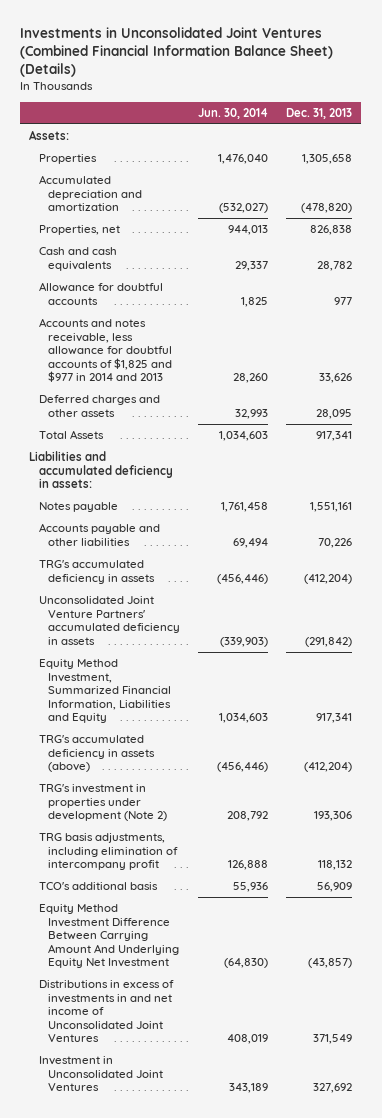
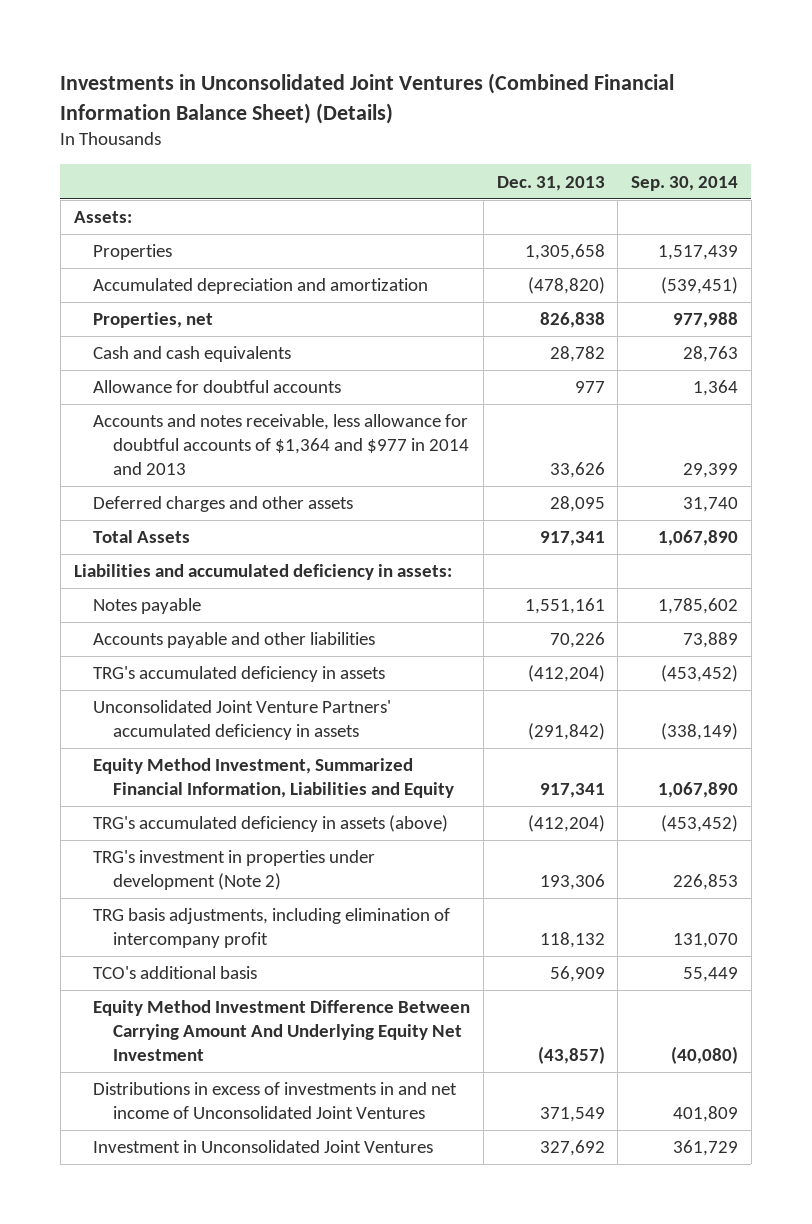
[198,107,269,119] Jun. 30, 2014 -> none
none -> [631,175,739,191] Sep. 30, 2014
[38,318,173,383] Accounts and notes receivable, less allowance for doubtful accounts of $1,825 and $977 in 2014 and 2013 -> [93,414,470,476] Accounts and notes receivable, less allowance for doubtful accounts of $1,364 and $977 in 2014 and 2013

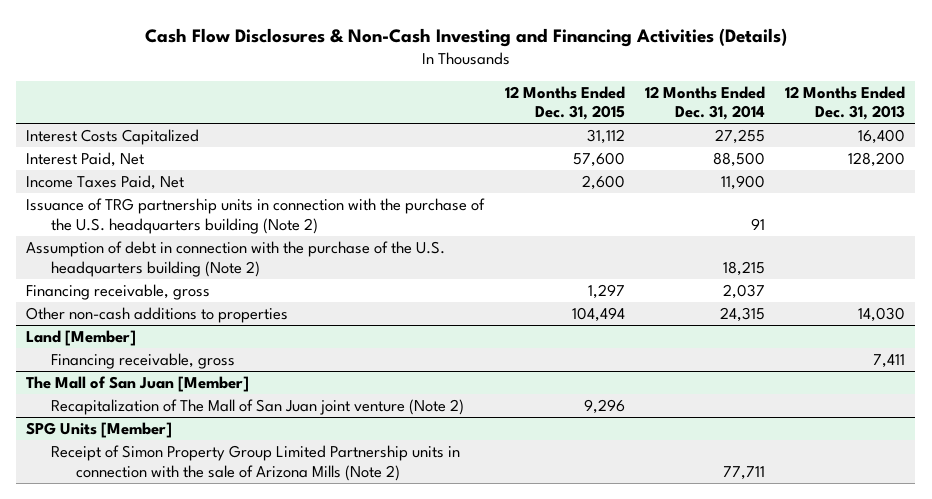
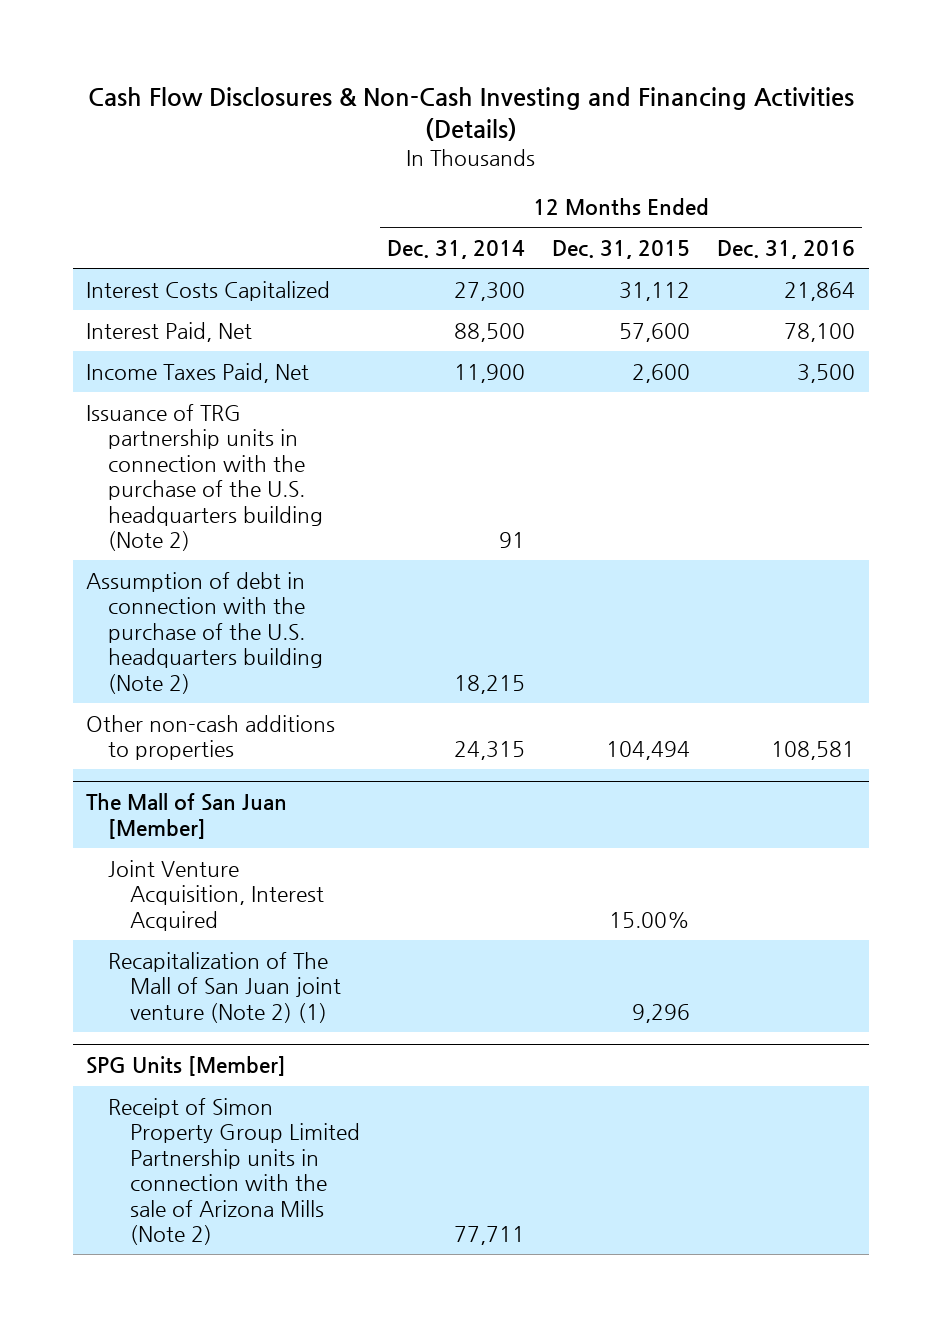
[785,85,906,121] 12 Months Ended Dec. 31, 2013 -> none
none -> [717,239,856,259] Dec. 31, 2016
[714,129,765,145] 27,255 -> [453,281,525,301] 27,300
[26,284,211,301] Financing receivable, gross -> none
[26,330,137,347] Land [Member] -> none
[51,353,236,370] Financing receivable, gross -> none
none -> [107,859,324,931] Joint Venture Acquisition, Interest Acquired
[51,399,465,416] Recapitalization of The Mall of San Juan joint venture (Note 2) -> [107,951,341,1023] Recapitalization of The Mall of San Juan joint venture (Note 2) (1)

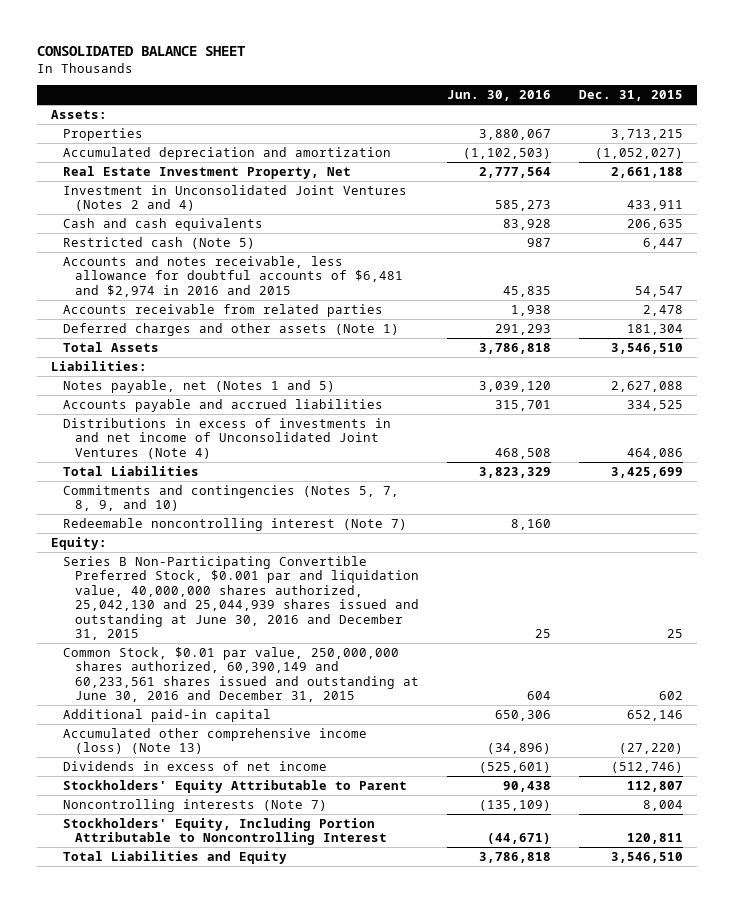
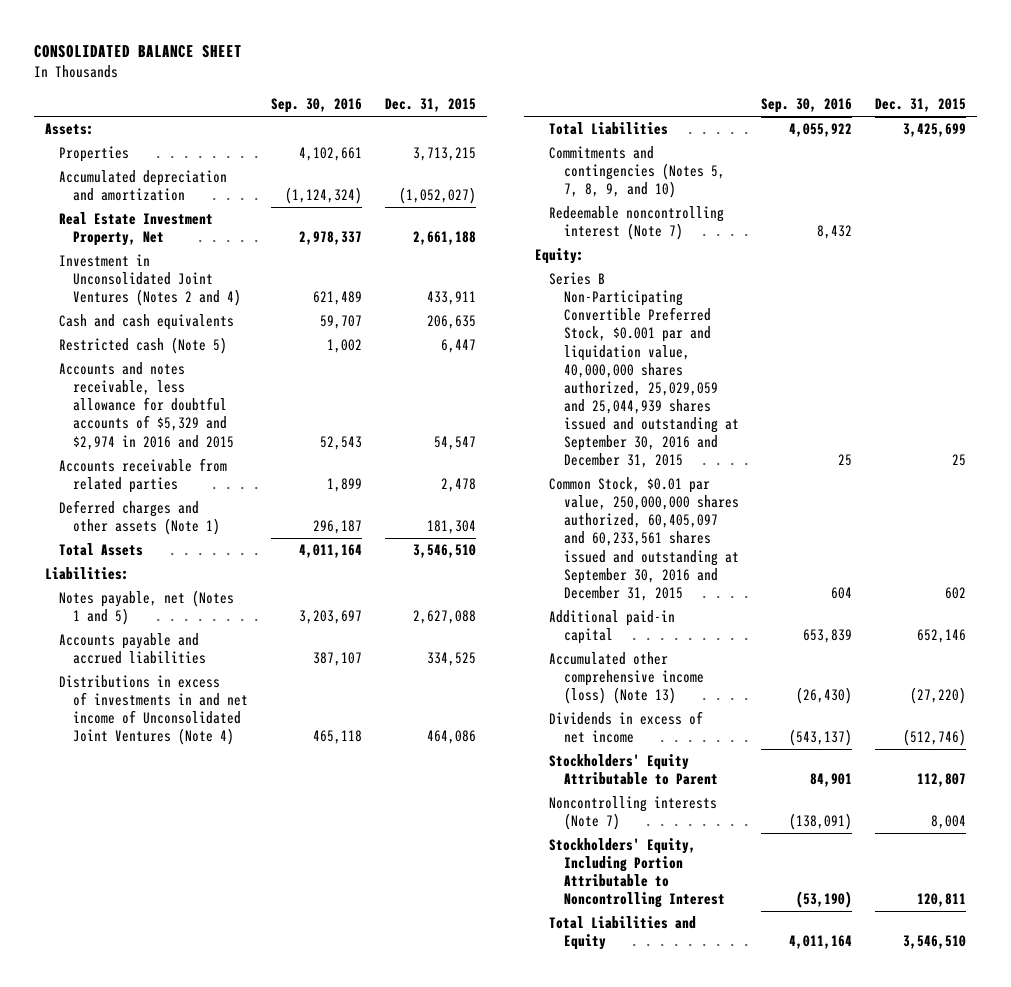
[446,90,551,102] Jun. 30, 2016 -> none
none -> [271,98,363,114] Sep. 30, 2016
[62,255,403,297] Accounts and notes receivable, less allowance for doubtful accounts of $6,481 and $2,974 in 2016 and 2015 -> [59,362,235,450] Accounts and notes receivable, less allowance for doubtful accounts of $5,329 and $2,974 in 2016 and 2015
[62,555,419,641] Series B Non-Participating Convertible Preferred Stock, $0.001 par and liquidation value, 40,000,000 shares authorized, 25,042,130 and 25,044,939 shares issued and outstanding at June 30, 2016 and December 31, 2015 -> [549,272,739,468] Series B Non-Participating Convertible Preferred Stock, $0.001 par and liquidation value, 40,000,000 shares authorized, 25,029,059 and 25,044,939 shares issued and outstanding at September 30, 2016 and December 31, 2015
[62,646,419,703] Common Stock, $0.01 par value, 250,000,000 shares authorized, 60,390,149 and 60,233,561 shares issued and outstanding at June 30, 2016 and December 31, 2015 -> [549,477,739,601] Common Stock, $0.01 par value, 250,000,000 shares authorized, 60,405,097 and 60,233,561 shares issued and outstanding at September 30, 2016 and December 31, 2015

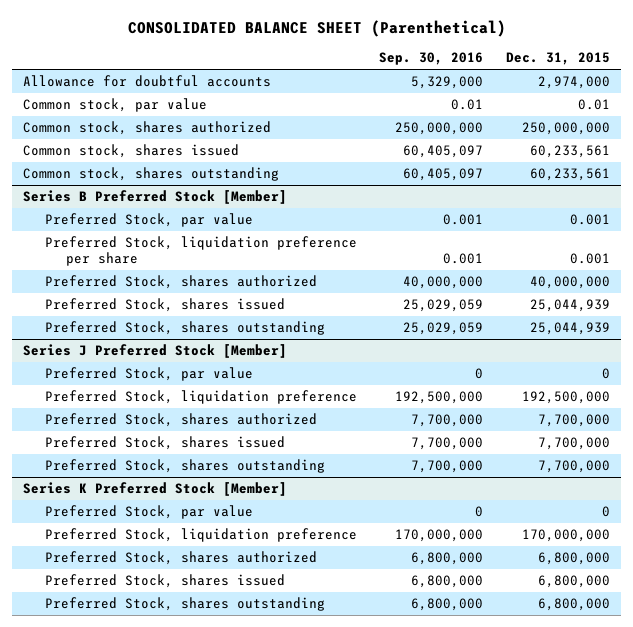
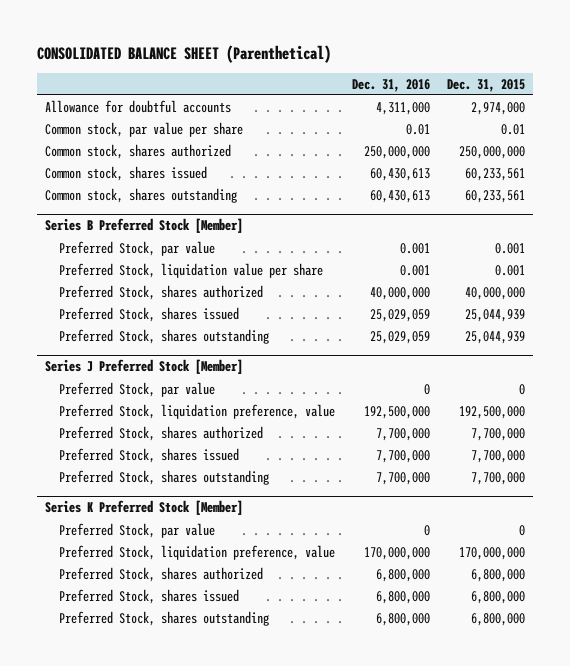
[379,52,484,66] Sep. 30, 2016 -> none
none -> [351,78,430,92] Dec. 31, 2016
[23,98,208,113] Common stock, par value -> [45,121,244,137] Common stock, par value per share
[44,236,357,266] Preferred Stock, liquidation preference per share -> [58,262,323,278] Preferred Stock, liquidation value per share
[44,390,357,405] Preferred Stock, liquidation preference -> [58,403,335,419] Preferred Stock, liquidation preference, value
[44,528,357,543] Preferred Stock, liquidation preference -> [58,544,335,560] Preferred Stock, liquidation preference, value

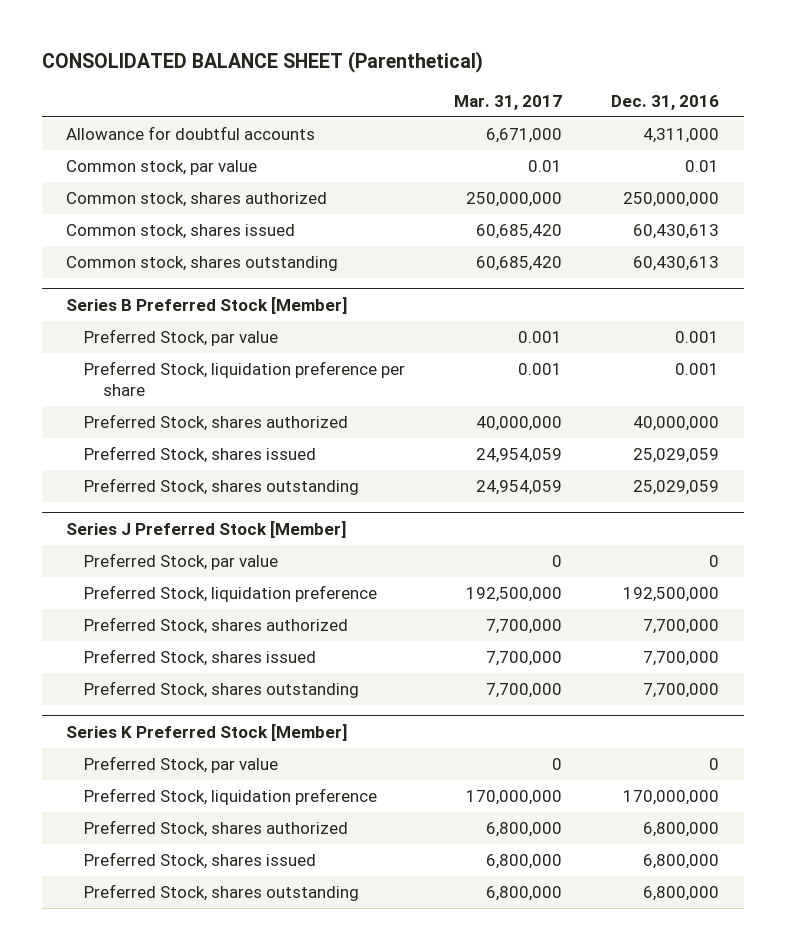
[446,78,525,92] Dec. 31, 2015 -> none
none -> [454,94,563,110] Mar. 31, 2017
[45,121,244,137] Common stock, par value per share -> [66,159,258,175] Common stock, par value
[58,262,323,278] Preferred Stock, liquidation value per share -> [84,360,406,397] Preferred Stock, liquidation preference per share
[58,403,335,419] Preferred Stock, liquidation preference, value -> [84,584,378,602] Preferred Stock, liquidation preference
[58,544,335,560] Preferred Stock, liquidation preference, value -> [84,787,378,805] Preferred Stock, liquidation preference

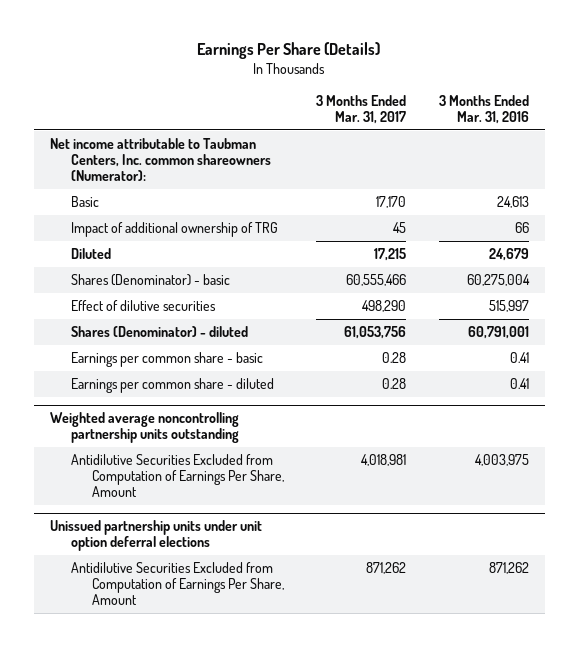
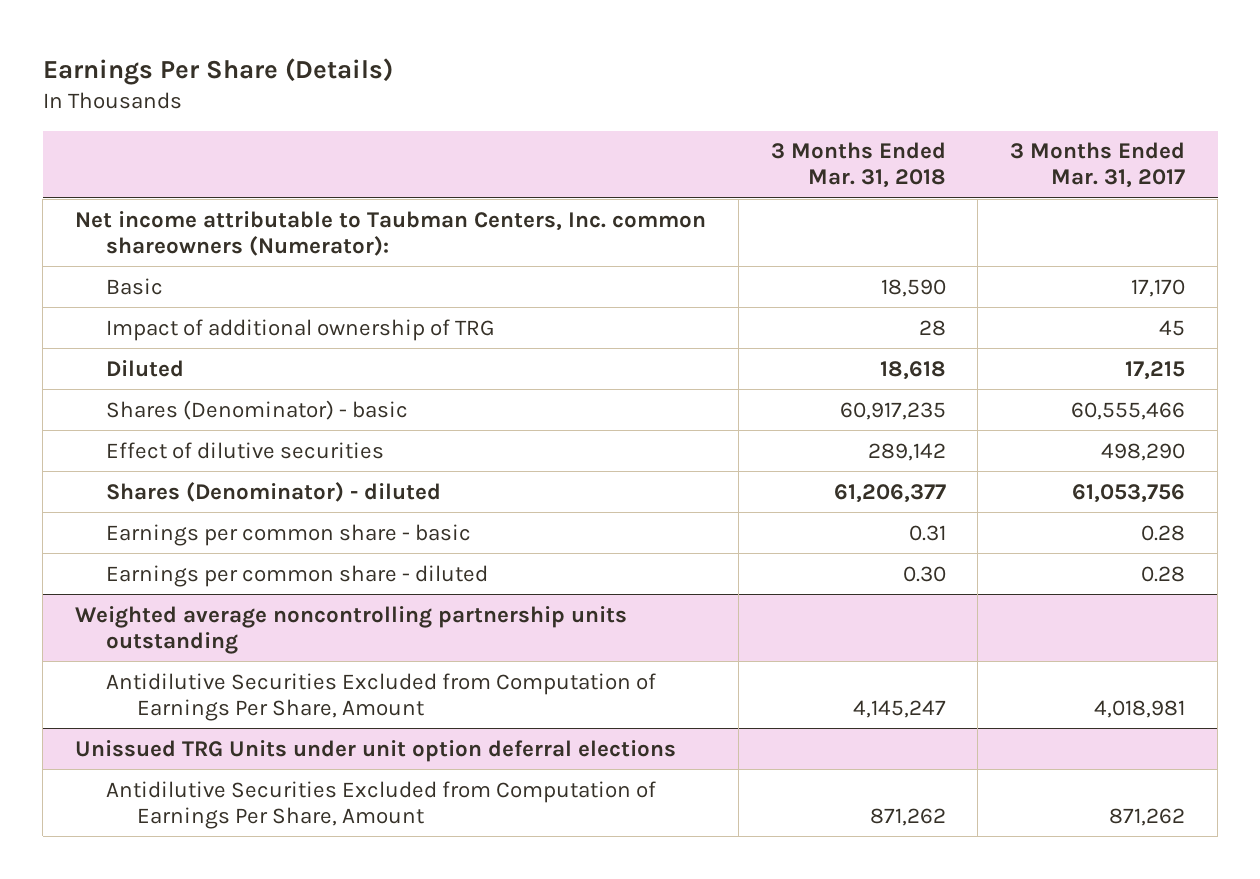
[438,94,529,124] 3 Months Ended Mar. 31, 2016 -> none
none -> [770,142,946,189] 3 Months Ended Mar. 31, 2018
[49,520,262,552] Unissued partnership units under unit option deferral elections -> [74,739,676,762] Unissued TRG Units under unit option deferral elections

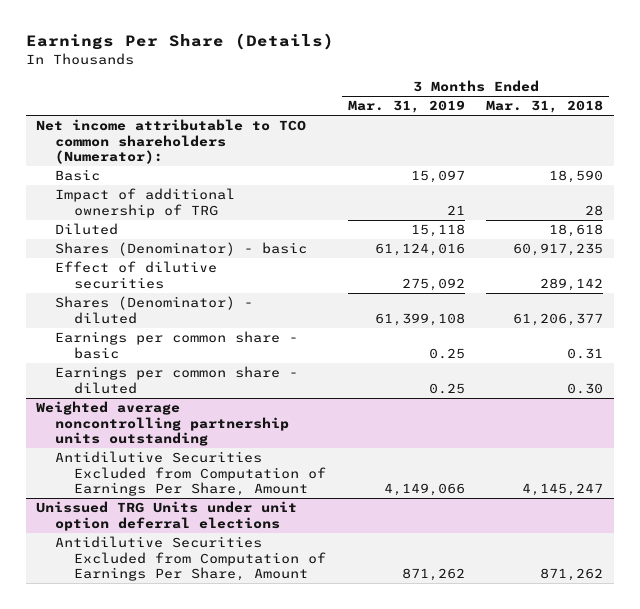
[1010,142,1186,189] 3 Months Ended Mar. 31, 2017 -> none
none -> [347,100,465,114] Mar. 31, 2019
[74,210,706,256] Net income attributable to Taubman Centers, Inc. common shareowners (Numerator): -> [36,119,307,165] Net income attributable to TCO common shareholders (Numerator):

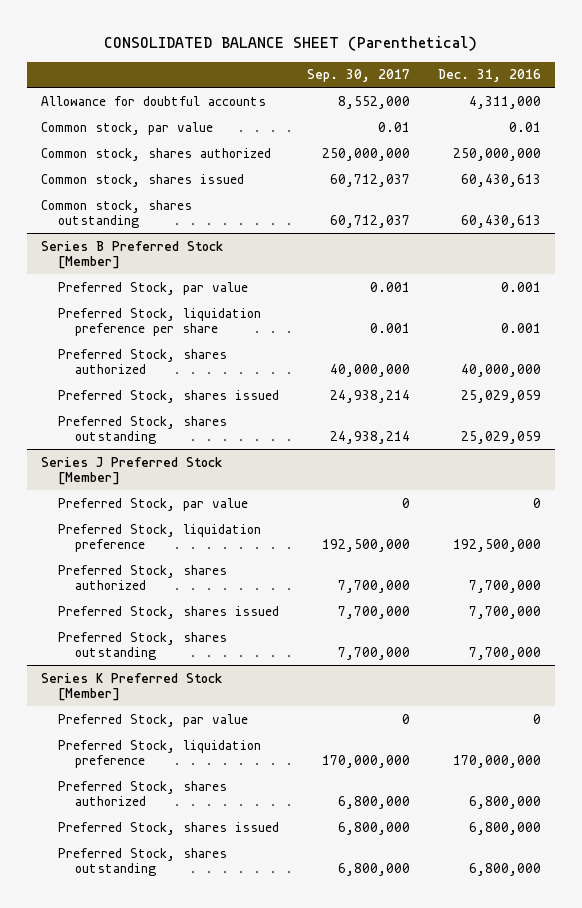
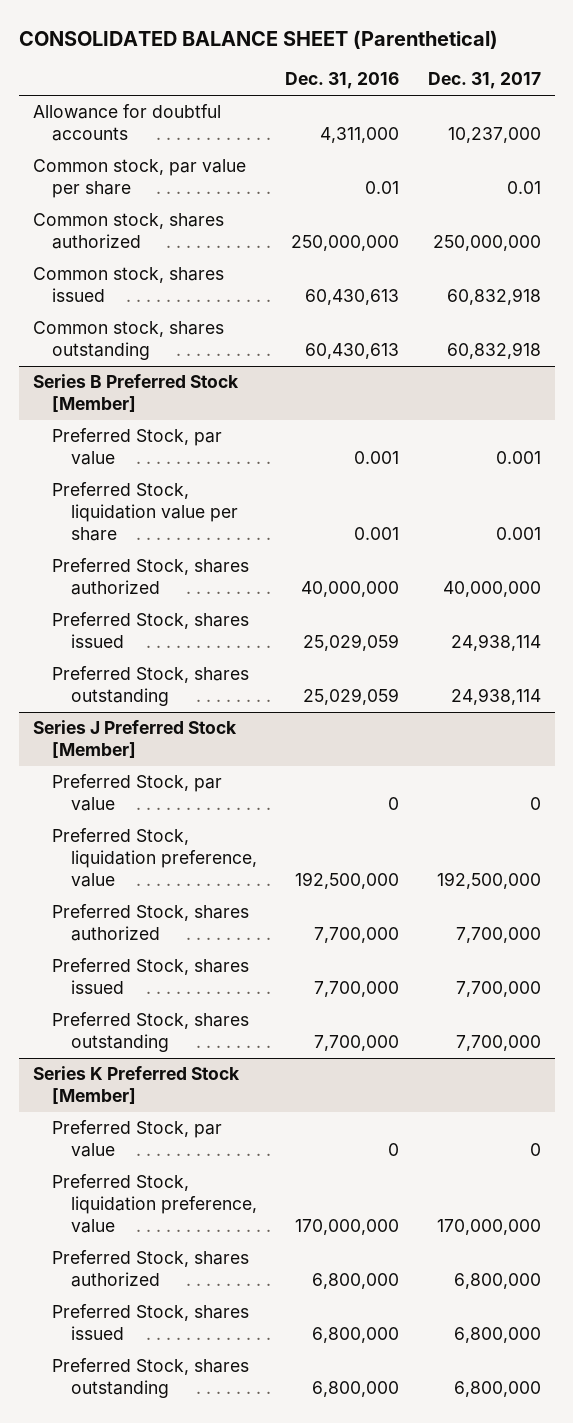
[306,69,410,83] Sep. 30, 2017 -> none
none -> [427,72,541,90] Dec. 31, 2017
[41,121,214,135] Common stock, par value -> [32,159,246,199] Common stock, par value per share
[57,307,261,337] Preferred Stock, liquidation preference per share -> [52,482,239,542] Preferred Stock, liquidation value per share
[57,523,261,553] Preferred Stock, liquidation preference -> [52,828,258,888] Preferred Stock, liquidation preference, value
[57,739,261,769] Preferred Stock, liquidation preference -> [52,1174,258,1234] Preferred Stock, liquidation preference, value

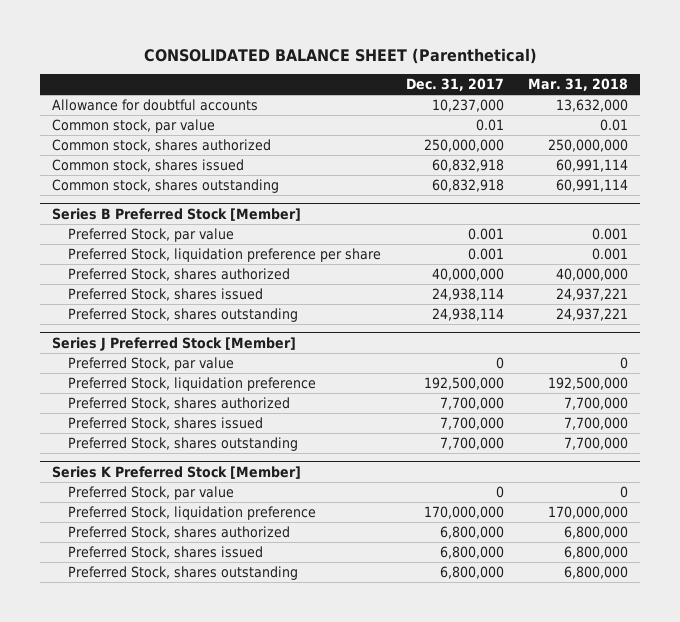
[285,72,400,90] Dec. 31, 2016 -> none
none -> [527,78,628,92] Mar. 31, 2018
[32,159,246,199] Common stock, par value per share -> [52,119,216,134] Common stock, par value
[52,482,239,542] Preferred Stock, liquidation value per share -> [68,248,382,263] Preferred Stock, liquidation preference per share
[52,828,258,888] Preferred Stock, liquidation preference, value -> [68,377,317,392] Preferred Stock, liquidation preference
[52,1174,258,1234] Preferred Stock, liquidation preference, value -> [68,506,317,521] Preferred Stock, liquidation preference

